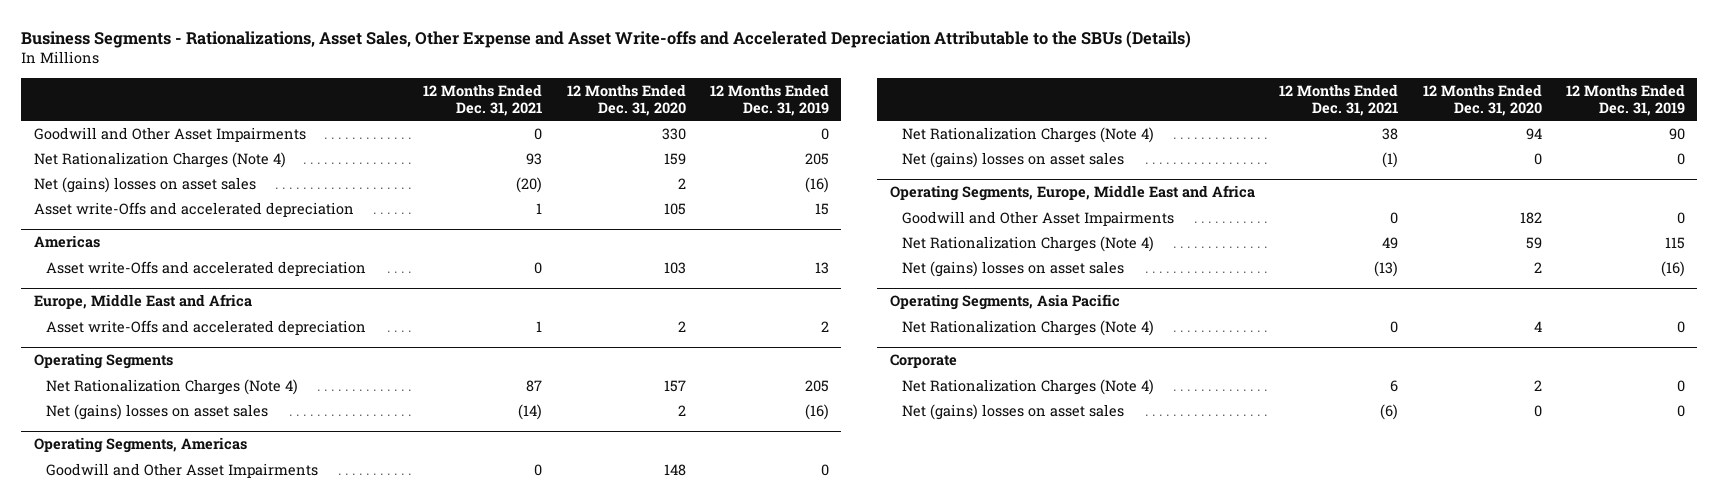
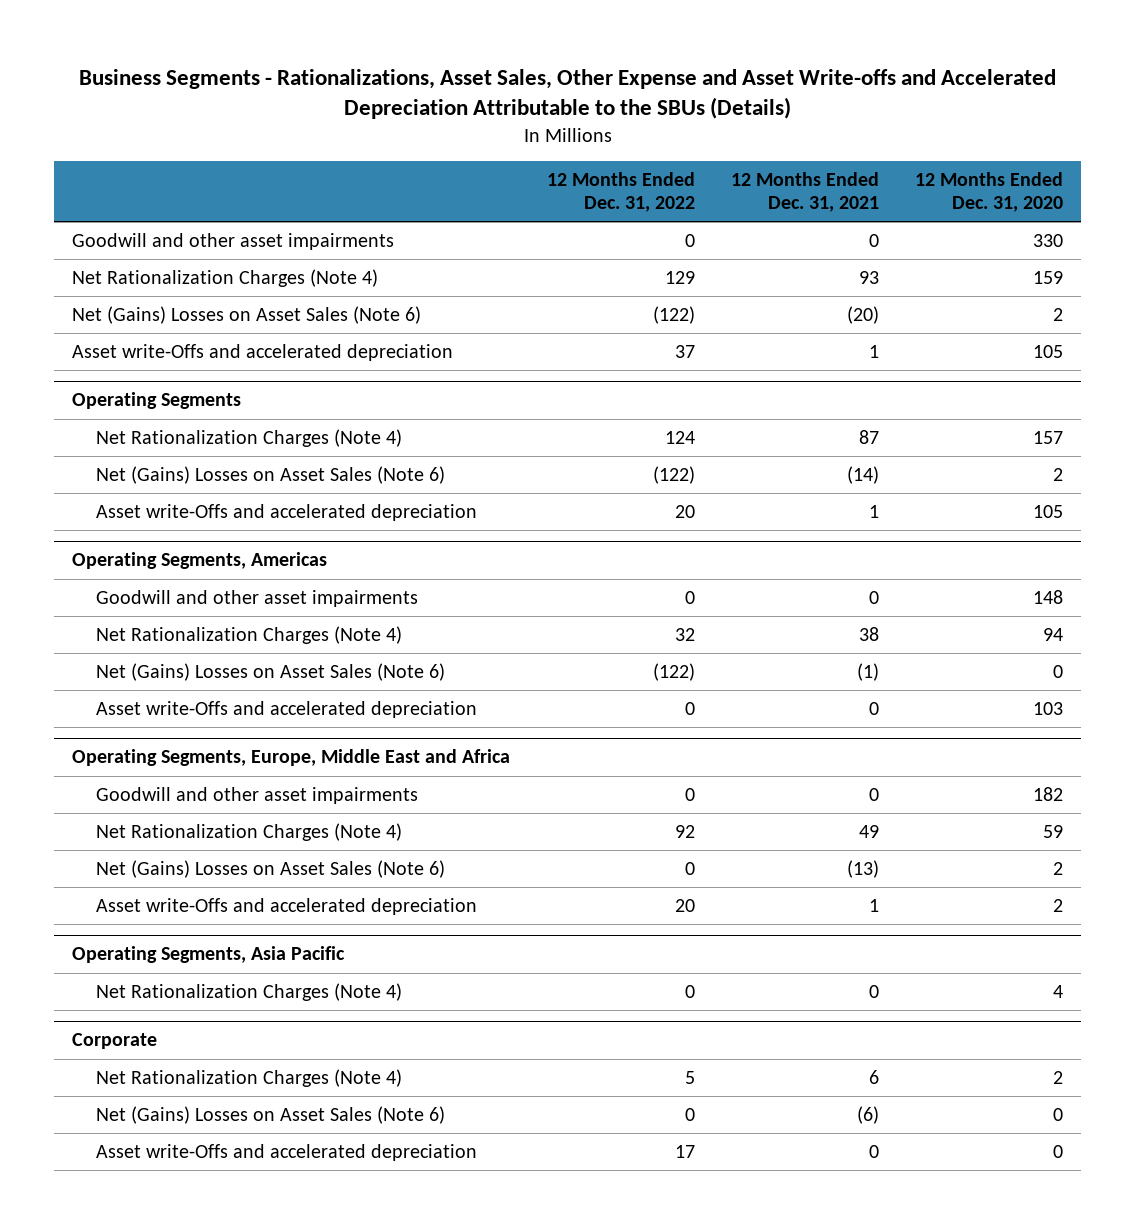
[709,83,829,116] 12 Months Ended Dec. 31, 2019 -> none
none -> [546,172,695,213] 12 Months Ended Dec. 31, 2022
[33,126,306,142] Goodwill and Other Asset Impairments -> [72,232,395,250] Goodwill and other asset impairments
[33,176,256,193] Net (gains) losses on asset sales -> [72,305,422,324] Net (Gains) Losses on Asset Sales (Note 6)
[33,235,100,249] Americas -> none
[45,260,366,276] Asset write-Offs and accelerated depreciation -> none
[33,294,252,310] Europe, Middle East and Africa -> none
[45,319,366,335] Asset write-Offs and accelerated depreciation -> none
[45,403,268,420] Net (gains) losses on asset sales -> [95,465,445,484] Net (Gains) Losses on Asset Sales (Note 6)
none -> [95,503,477,521] Asset write-Offs and accelerated depreciation
[45,462,318,478] Goodwill and Other Asset Impairments -> [95,589,418,607] Goodwill and other asset impairments
[901,151,1124,168] Net (gains) losses on asset sales -> [95,662,445,681] Net (Gains) Losses on Asset Sales (Note 6)
none -> [95,700,477,718] Asset write-Offs and accelerated depreciation
[901,210,1174,226] Goodwill and Other Asset Impairments -> [95,786,418,804] Goodwill and other asset impairments
[901,260,1124,277] Net (gains) losses on asset sales -> [95,859,445,878] Net (Gains) Losses on Asset Sales (Note 6)
none -> [95,897,477,915] Asset write-Offs and accelerated depreciation
[901,403,1124,420] Net (gains) losses on asset sales -> [95,1105,445,1124] Net (Gains) Losses on Asset Sales (Note 6)
none -> [95,1143,477,1161] Asset write-Offs and accelerated depreciation

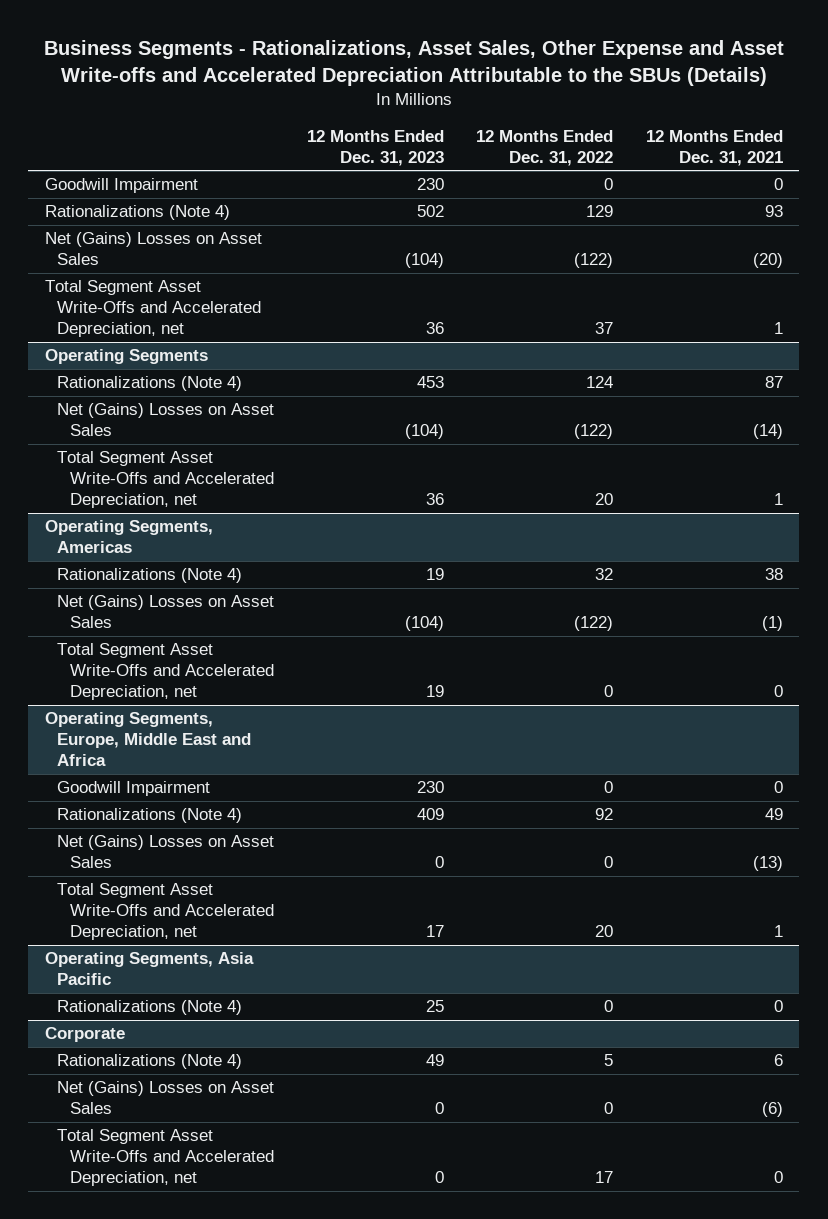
[914,172,1063,213] 12 Months Ended Dec. 31, 2020 -> none
none -> [306,129,444,166] 12 Months Ended Dec. 31, 2023
[72,232,395,250] Goodwill and other asset impairments -> [44,178,198,194] Goodwill Impairment
[72,268,379,287] Net Rationalization Charges (Note 4) -> [44,205,230,221] Rationalizations (Note 4)
[72,305,422,324] Net (Gains) Losses on Asset Sales (Note 6) -> [44,232,262,266] Net (Gains) Losses on Asset Sales
[72,343,454,361] Asset write-Offs and accelerated depreciation -> [44,280,262,338] Total Segment Asset Write-Offs and Accelerated Depreciation, net
[95,428,402,447] Net Rationalization Charges (Note 4) -> [57,376,243,392] Rationalizations (Note 4)
[95,465,445,484] Net (Gains) Losses on Asset Sales (Note 6) -> [57,403,275,437] Net (Gains) Losses on Asset Sales
[95,503,477,521] Asset write-Offs and accelerated depreciation -> [57,451,274,509] Total Segment Asset Write-Offs and Accelerated Depreciation, net
[95,589,418,607] Goodwill and other asset impairments -> none
[95,625,402,644] Net Rationalization Charges (Note 4) -> [57,568,243,584] Rationalizations (Note 4)
[95,662,445,681] Net (Gains) Losses on Asset Sales (Note 6) -> [57,595,275,629] Net (Gains) Losses on Asset Sales
[95,700,477,718] Asset write-Offs and accelerated depreciation -> [57,643,274,701] Total Segment Asset Write-Offs and Accelerated Depreciation, net
[95,786,418,804] Goodwill and other asset impairments -> [57,781,211,797] Goodwill Impairment
[95,822,402,841] Net Rationalization Charges (Note 4) -> [57,808,243,824] Rationalizations (Note 4)
[95,859,445,878] Net (Gains) Losses on Asset Sales (Note 6) -> [57,835,275,869] Net (Gains) Losses on Asset Sales
[95,897,477,915] Asset write-Offs and accelerated depreciation -> [57,883,274,941] Total Segment Asset Write-Offs and Accelerated Depreciation, net
[95,982,402,1001] Net Rationalization Charges (Note 4) -> [57,1000,243,1016] Rationalizations (Note 4)
[95,1068,402,1087] Net Rationalization Charges (Note 4) -> [57,1054,243,1070] Rationalizations (Note 4)
[95,1105,445,1124] Net (Gains) Losses on Asset Sales (Note 6) -> [57,1081,275,1115] Net (Gains) Losses on Asset Sales
[95,1143,477,1161] Asset write-Offs and accelerated depreciation -> [57,1129,274,1187] Total Segment Asset Write-Offs and Accelerated Depreciation, net

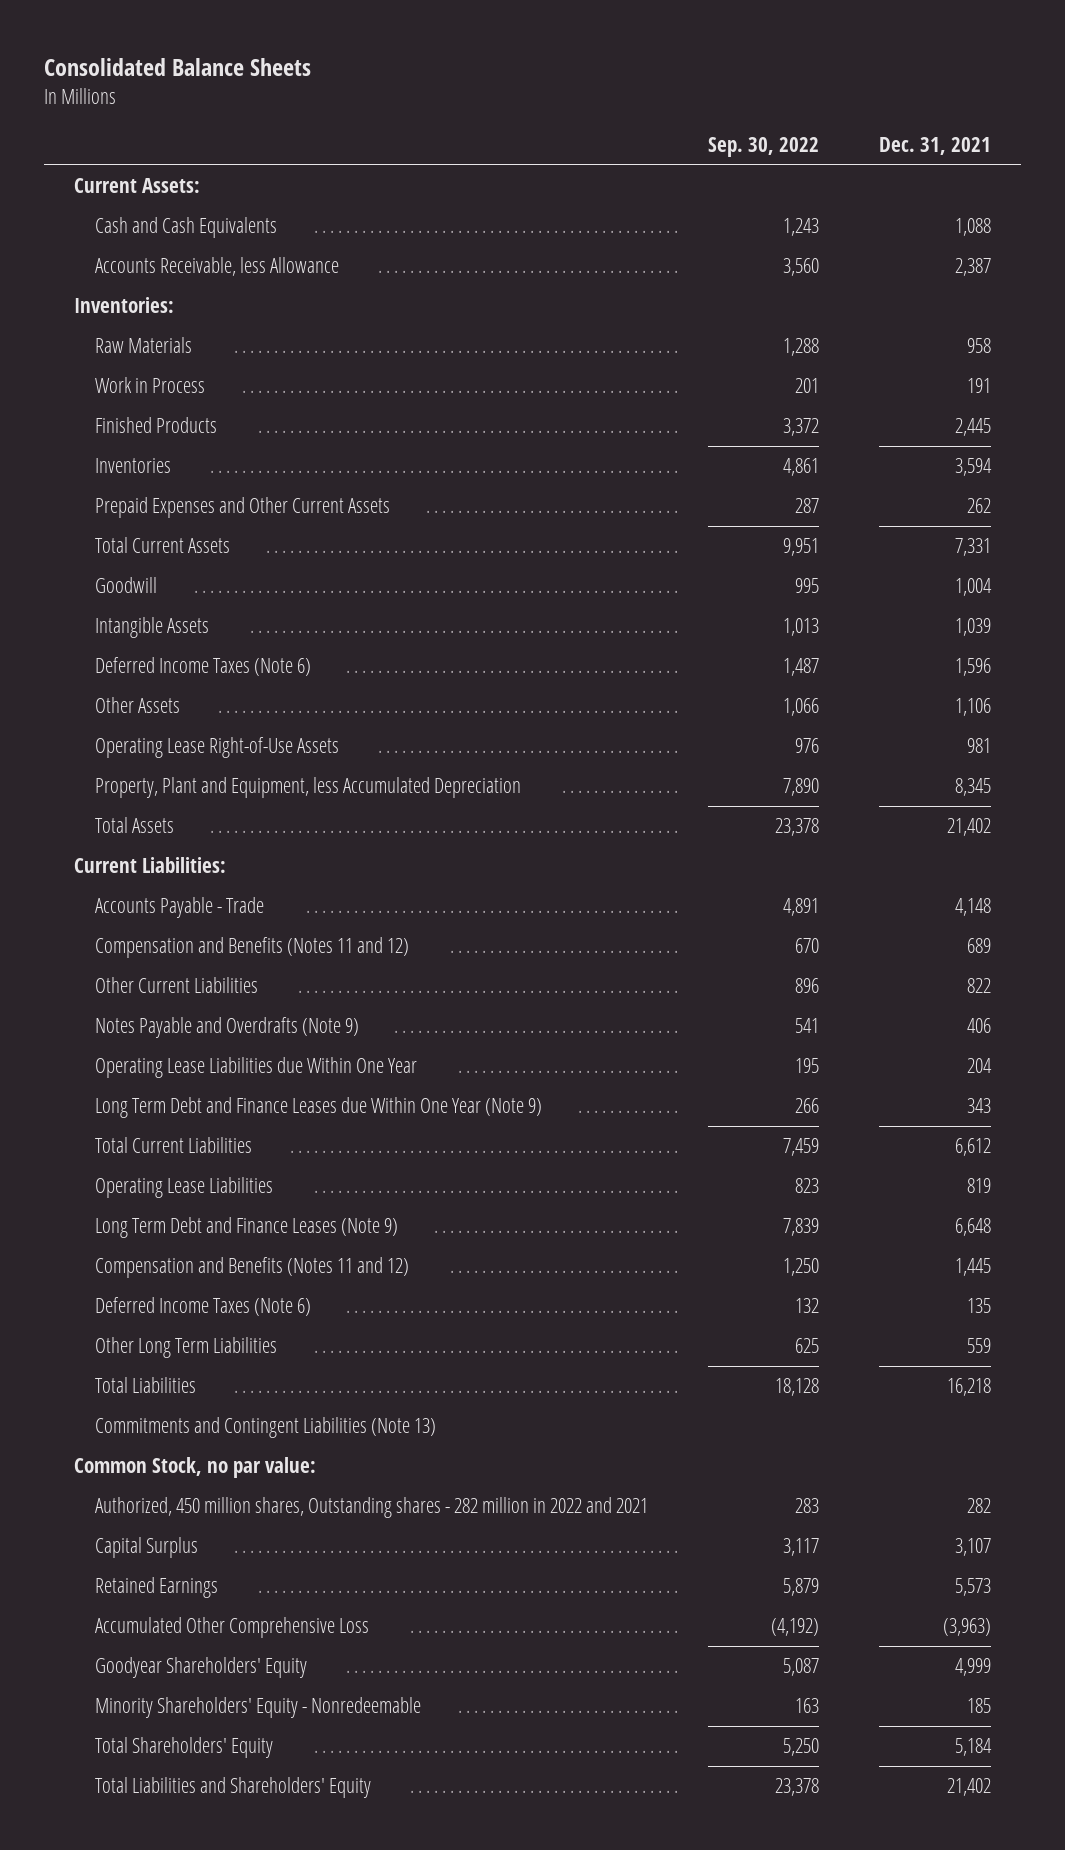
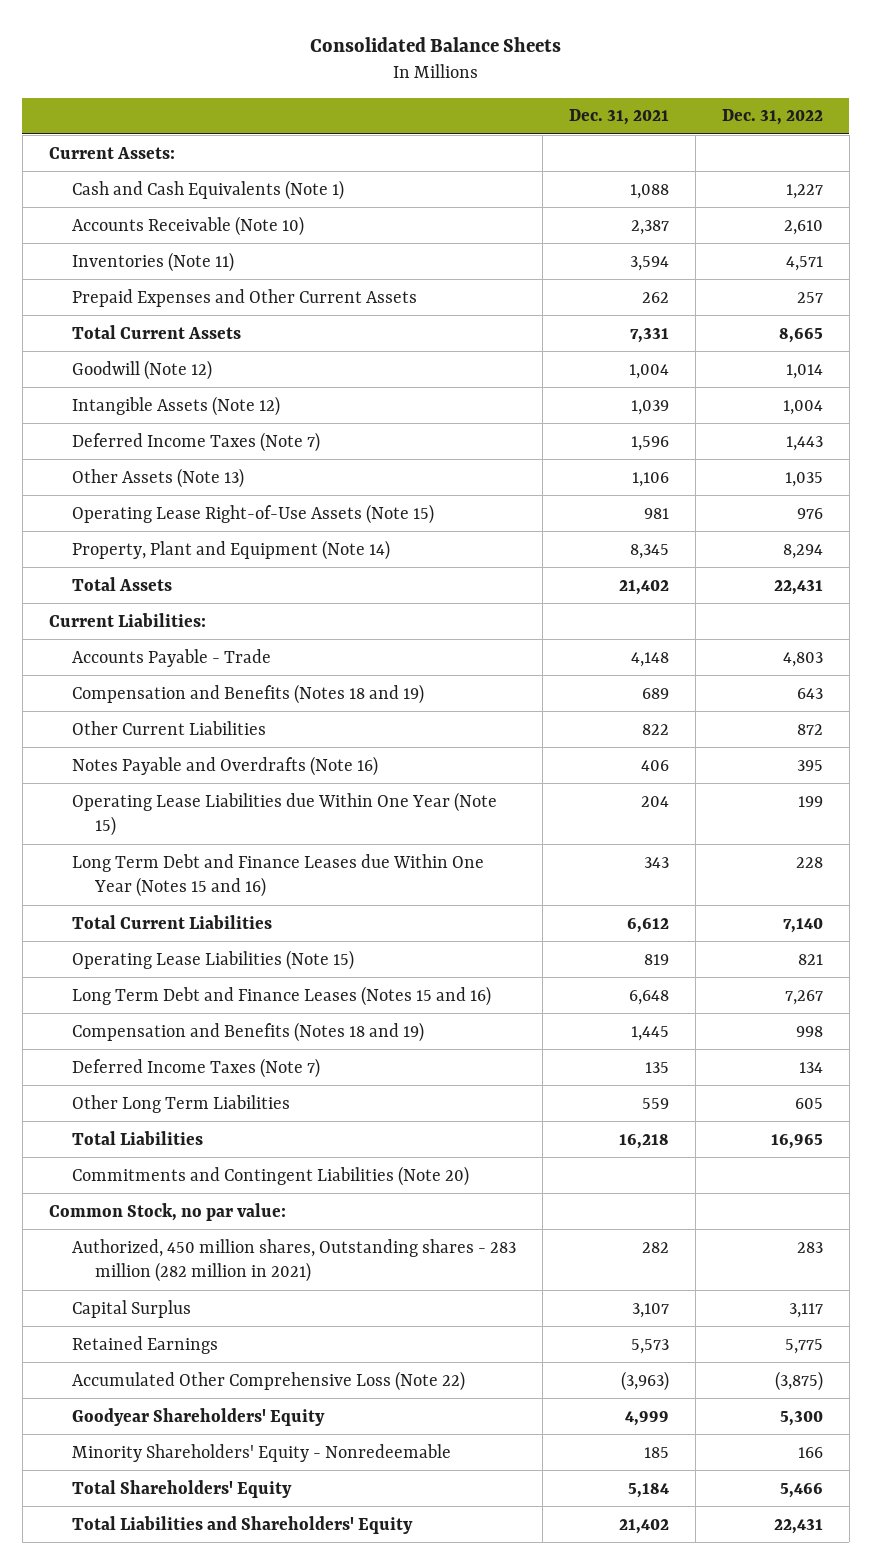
[708,137,820,158] Sep. 30, 2022 -> none
none -> [721,109,823,126] Dec. 31, 2022
[74,297,175,314] Inventories: -> none
[95,337,193,354] Raw Materials -> none
[95,377,206,394] Work in Process -> none
[95,417,218,434] Finished Products -> none
[95,217,278,239] Cash and Cash Equivalents -> [71,179,344,200] Cash and Cash Equivalents (Note 1)
[95,257,340,277] Accounts Receivable, less Allowance -> [71,215,304,236] Accounts Receivable (Note 10)
[95,458,172,474] Inventories -> [71,251,234,272] Inventories (Note 11)
[95,577,158,594] Goodwill -> [71,359,212,380] Goodwill (Note 12)
[95,617,210,639] Intangible Assets -> [71,395,280,416] Intangible Assets (Note 12)
[95,657,312,677] Deferred Income Taxes (Note 6) -> [71,431,320,452] Deferred Income Taxes (Note 7)
[95,697,181,714] Other Assets -> [71,467,244,488] Other Assets (Note 13)
[95,737,340,759] Operating Lease Right-of-Use Assets -> [71,503,434,524] Operating Lease Right-of-Use Assets (Note 15)
[95,777,522,799] Property, Plant and Equipment, less Accumulated Depreciation -> [71,539,390,560] Property, Plant and Equipment (Note 14)
[95,937,410,959] Compensation and Benefits (Notes 11 and 12) -> [71,683,424,704] Compensation and Benefits (Notes 18 and 19)
[95,1017,360,1039] Notes Payable and Overdrafts (Note 9) -> [71,755,378,776] Notes Payable and Overdrafts (Note 16)
[95,1057,418,1079] Operating Lease Liabilities due Within One Year -> [71,791,497,836] Operating Lease Liabilities due Within One Year (Note 15)
[95,1097,543,1119] Long Term Debt and Finance Leases due Within One Year (Note 9) -> [71,853,484,897] Long Term Debt and Finance Leases due Within One Year (Notes 15 and 16)
[95,1177,274,1199] Operating Lease Liabilities -> [71,949,354,970] Operating Lease Liabilities (Note 15)
[95,1217,399,1239] Long Term Debt and Finance Leases (Note 9) -> [71,985,491,1006] Long Term Debt and Finance Leases (Notes 15 and 16)
[95,1257,410,1279] Compensation and Benefits (Notes 11 and 12) -> [71,1021,424,1042] Compensation and Benefits (Notes 18 and 19)
[95,1297,312,1317] Deferred Income Taxes (Note 6) -> [71,1057,320,1078] Deferred Income Taxes (Note 7)
[95,1417,437,1439] Commitments and Contingent Liabilities (Note 13) -> [71,1165,469,1186] Commitments and Contingent Liabilities (Note 20)
[95,1497,649,1519] Authorized, 450 million shares, Outstanding shares - 282 million in 2022 and 2021 -> [71,1238,516,1282] Authorized, 450 million shares, Outstanding shares - 283 million (282 million in 2021)
[95,1617,370,1639] Accumulated Other Comprehensive Loss -> [71,1370,465,1391] Accumulated Other Comprehensive Loss (Note 22)

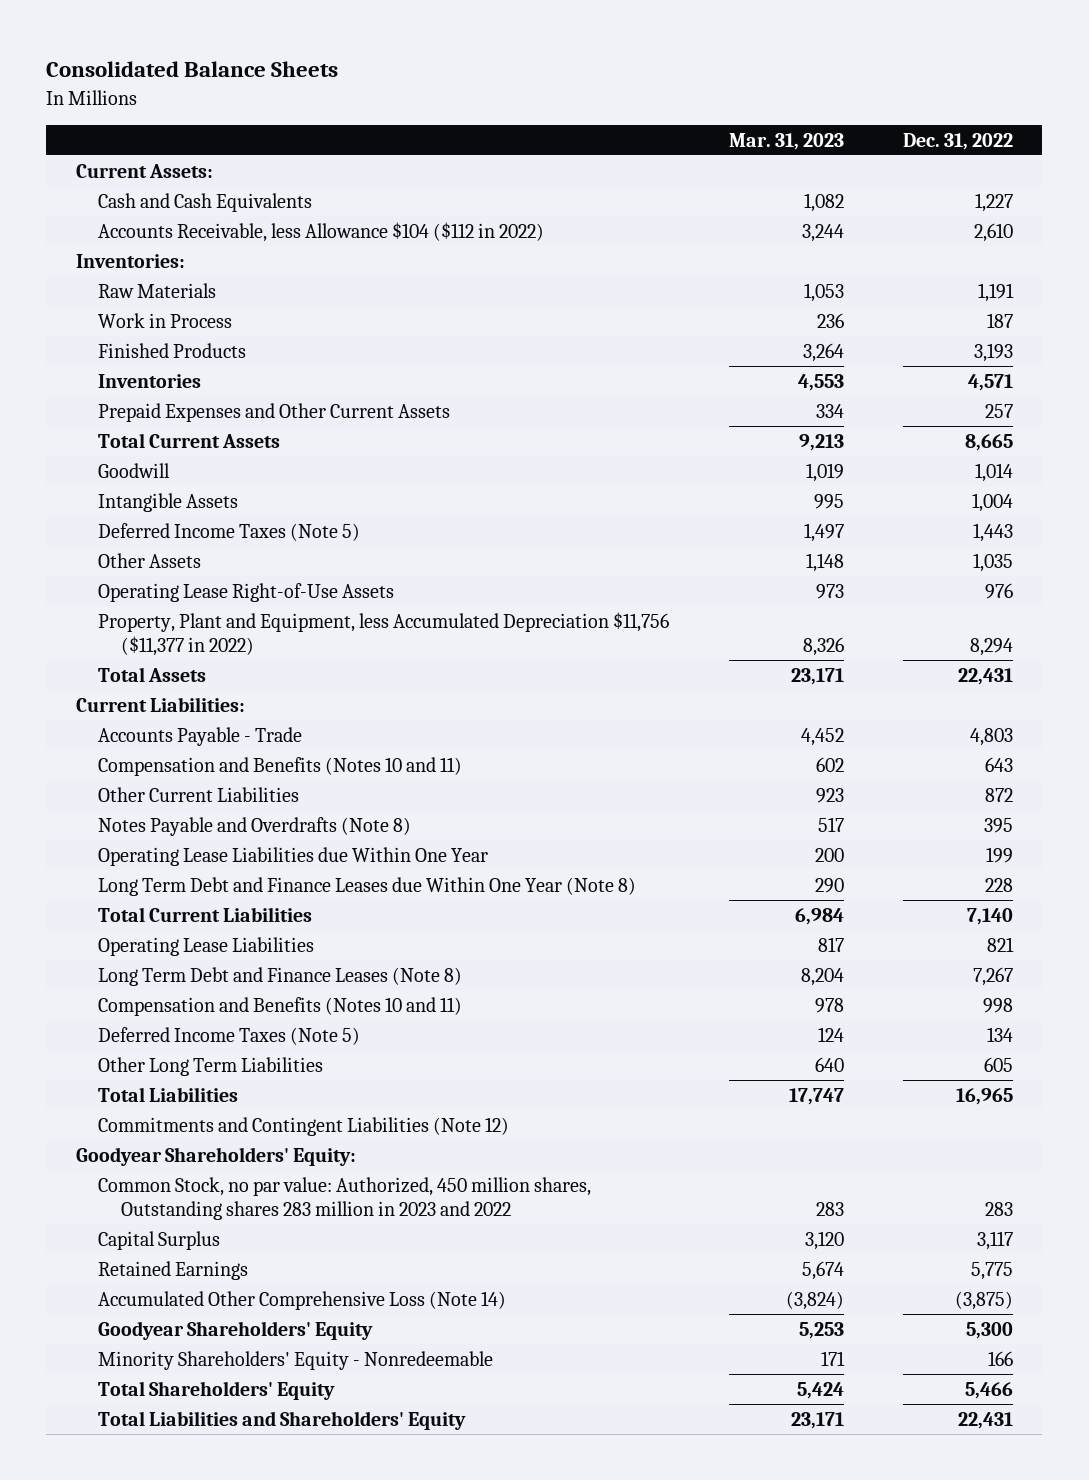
[568,109,669,126] Dec. 31, 2021 -> none
none -> [728,132,844,150] Mar. 31, 2023
[71,179,344,200] Cash and Cash Equivalents (Note 1) -> [98,192,313,212] Cash and Cash Equivalents
[71,215,304,236] Accounts Receivable (Note 10) -> [98,221,545,242] Accounts Receivable, less Allowance $104 ($112 in 2022)
none -> [75,253,185,268] Inventories:
none -> [98,282,217,298] Raw Materials
none -> [98,312,233,328] Work in Process
none -> [98,342,247,358] Finished Products
[71,251,234,272] Inventories (Note 11) -> [98,373,202,388] Inventories
[71,359,212,380] Goodwill (Note 12) -> [98,462,171,478] Goodwill
[71,395,280,416] Intangible Assets (Note 12) -> [98,492,239,512] Intangible Assets
[71,431,320,452] Deferred Income Taxes (Note 7) -> [98,522,361,541] Deferred Income Taxes (Note 5)
[71,467,244,488] Other Assets (Note 13) -> [98,552,202,568] Other Assets
[71,503,434,524] Operating Lease Right-of-Use Assets (Note 15) -> [98,582,395,602] Operating Lease Right-of-Use Assets
[71,539,390,560] Property, Plant and Equipment (Note 14) -> [98,611,670,657] Property, Plant and Equipment, less Accumulated Depreciation $11,756 ($11,377 in 2022)
[71,683,424,704] Compensation and Benefits (Notes 18 and 19) -> [98,756,463,776] Compensation and Benefits (Notes 10 and 11)
[71,755,378,776] Notes Payable and Overdrafts (Note 16) -> [98,816,412,836] Notes Payable and Overdrafts (Note 8)
[71,791,497,836] Operating Lease Liabilities due Within One Year (Note 15) -> [98,846,489,866] Operating Lease Liabilities due Within One Year
[71,853,484,897] Long Term Debt and Finance Leases due Within One Year (Notes 15 and 16) -> [98,876,637,896] Long Term Debt and Finance Leases due Within One Year (Note 8)
[71,949,354,970] Operating Lease Liabilities (Note 15) -> [98,936,315,956] Operating Lease Liabilities
[71,985,491,1006] Long Term Debt and Finance Leases (Notes 15 and 16) -> [98,966,463,986] Long Term Debt and Finance Leases (Note 8)
[71,1021,424,1042] Compensation and Benefits (Notes 18 and 19) -> [98,996,463,1016] Compensation and Benefits (Notes 10 and 11)
[71,1057,320,1078] Deferred Income Taxes (Note 7) -> [98,1026,361,1045] Deferred Income Taxes (Note 5)
[48,1202,286,1221] Common Stock, no par value: -> none
[71,1165,469,1186] Commitments and Contingent Liabilities (Note 20) -> [98,1116,510,1136] Commitments and Contingent Liabilities (Note 12)
none -> [75,1146,356,1166] Goodyear Shareholders' Equity:
[71,1238,516,1282] Authorized, 450 million shares, Outstanding shares - 283 million (282 million in 2021) -> [98,1176,592,1221] Common Stock, no par value: Authorized, 450 million shares, Outstanding shares 283 million in 2023 and 2022
[71,1370,465,1391] Accumulated Other Comprehensive Loss (Note 22) -> [98,1290,507,1310] Accumulated Other Comprehensive Loss (Note 14)

